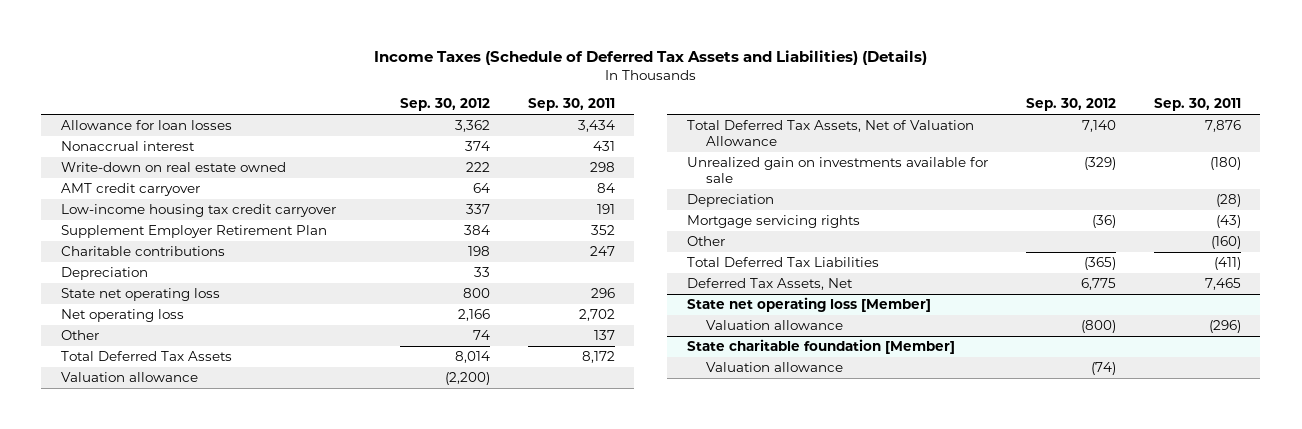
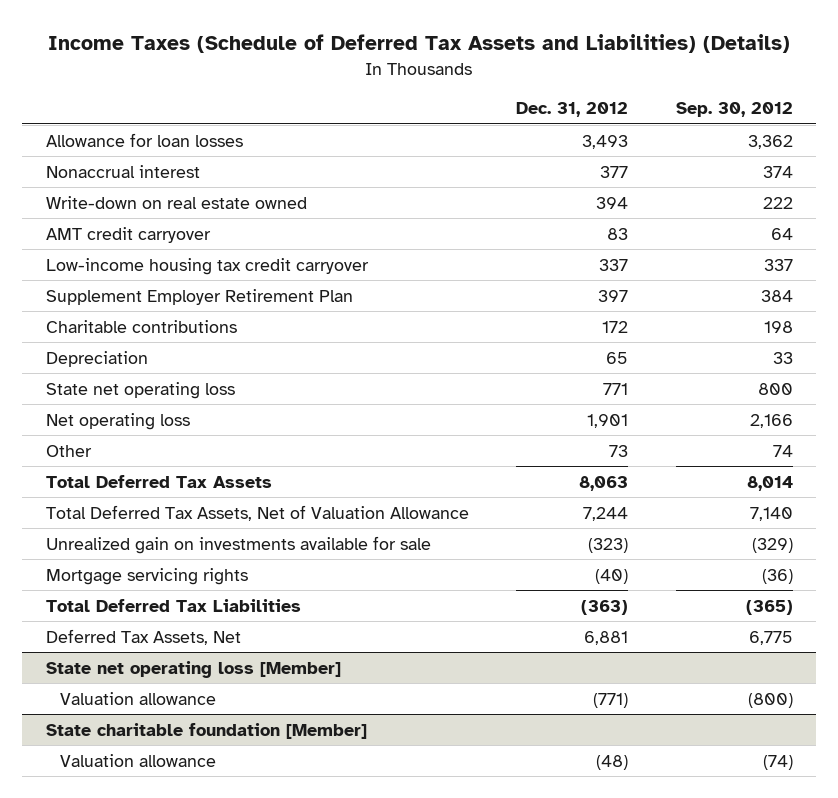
[528,98,616,112] Sep. 30, 2011 -> none
none -> [516,102,629,118] Dec. 31, 2012
[60,372,198,383] Valuation allowance -> none
[686,194,774,208] Depreciation -> none
[686,236,725,247] Other -> none

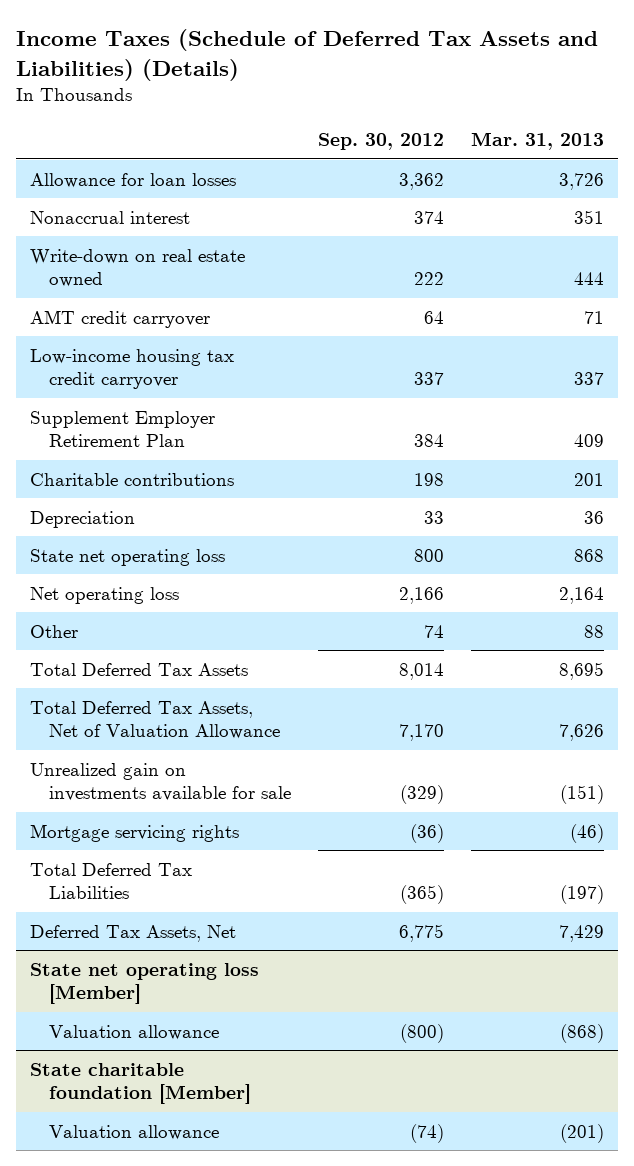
[516,102,629,118] Dec. 31, 2012 -> none
none -> [471,132,605,151] Mar. 31, 2013
[749,506,793,521] 7,140 -> [398,724,444,742] 7,170

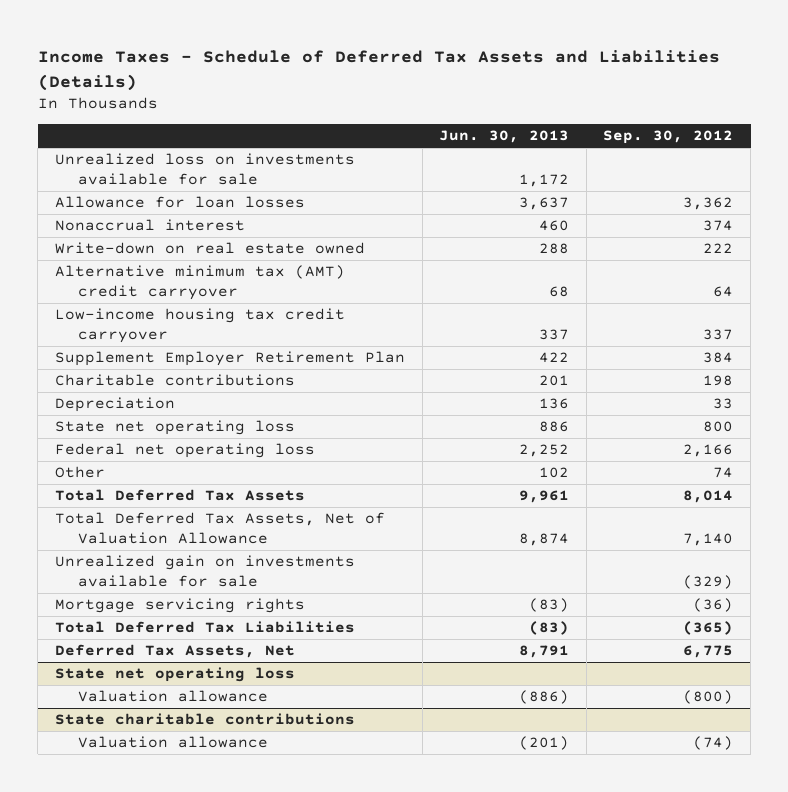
[15,28,598,81] Income Taxes (Schedule of Deferred Tax Assets and Liabilities) (Details) -> [37,50,720,91] Income Taxes - Schedule of Deferred Tax Assets and Liabilities (Details)
[471,132,605,151] Mar. 31, 2013 -> none
none -> [439,130,570,144] Jun. 30, 2013
none -> [54,153,355,185] Unrealized loss on investments available for sale
[29,309,210,328] AMT credit carryover -> [54,265,345,300] Alternative minimum tax (AMT) credit carryover
[29,586,179,604] Net operating loss -> [54,443,315,459] Federal net operating loss
[398,724,444,742] 7,170 -> [683,532,734,546] 7,140
[29,962,259,1005] State net operating loss [Member] -> [54,667,295,683] State net operating loss
[29,1062,251,1105] State charitable foundation [Member] -> none
none -> [54,713,355,726] State charitable contributions

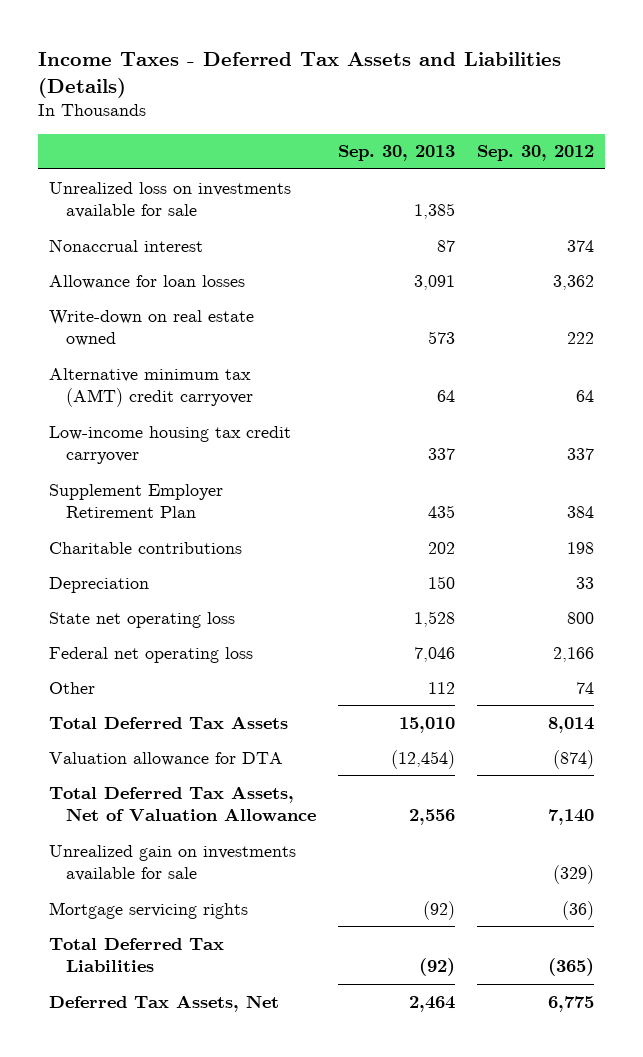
[37,50,720,91] Income Taxes - Schedule of Deferred Tax Assets and Liabilities (Details) -> [38,51,562,98] Income Taxes - Deferred Tax Assets and Liabilities (Details)
[439,130,570,144] Jun. 30, 2013 -> none
none -> [337,145,455,162] Sep. 30, 2013
[54,196,305,209] Allowance for loan losses -> [49,274,246,289] Allowance for loan losses
none -> [49,751,284,766] Valuation allowance for DTA
[54,667,295,683] State net operating loss -> none
[78,690,269,703] Valuation allowance -> none
[54,713,355,726] State charitable contributions -> none
[78,736,269,749] Valuation allowance -> none

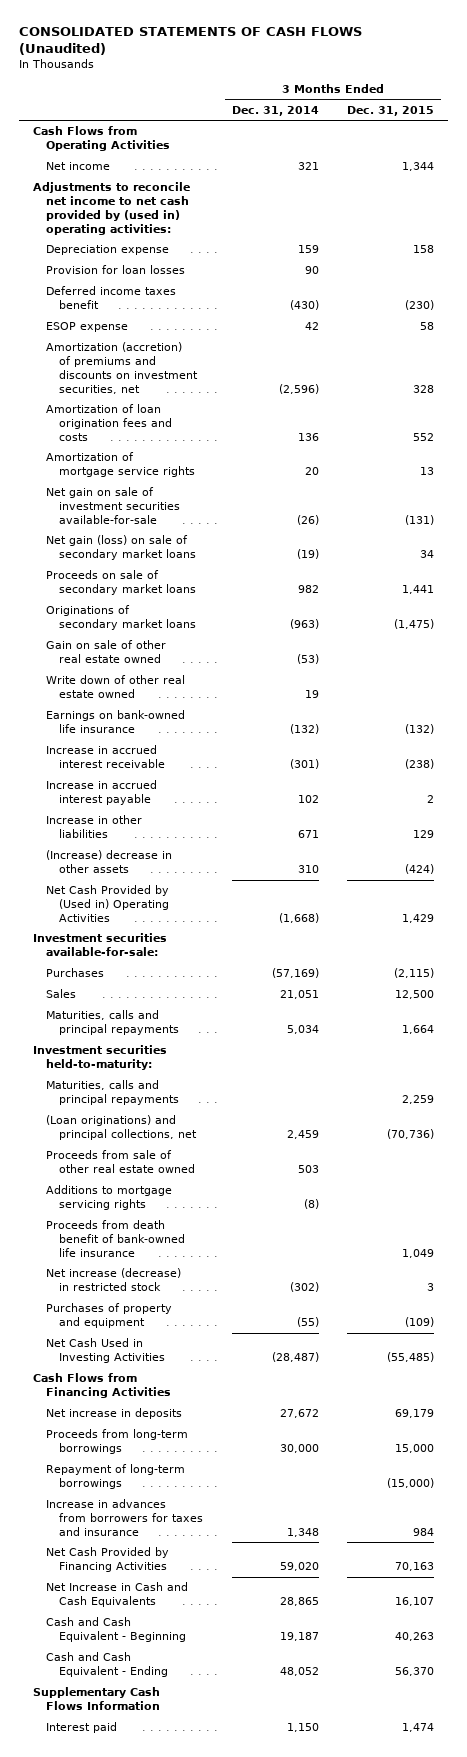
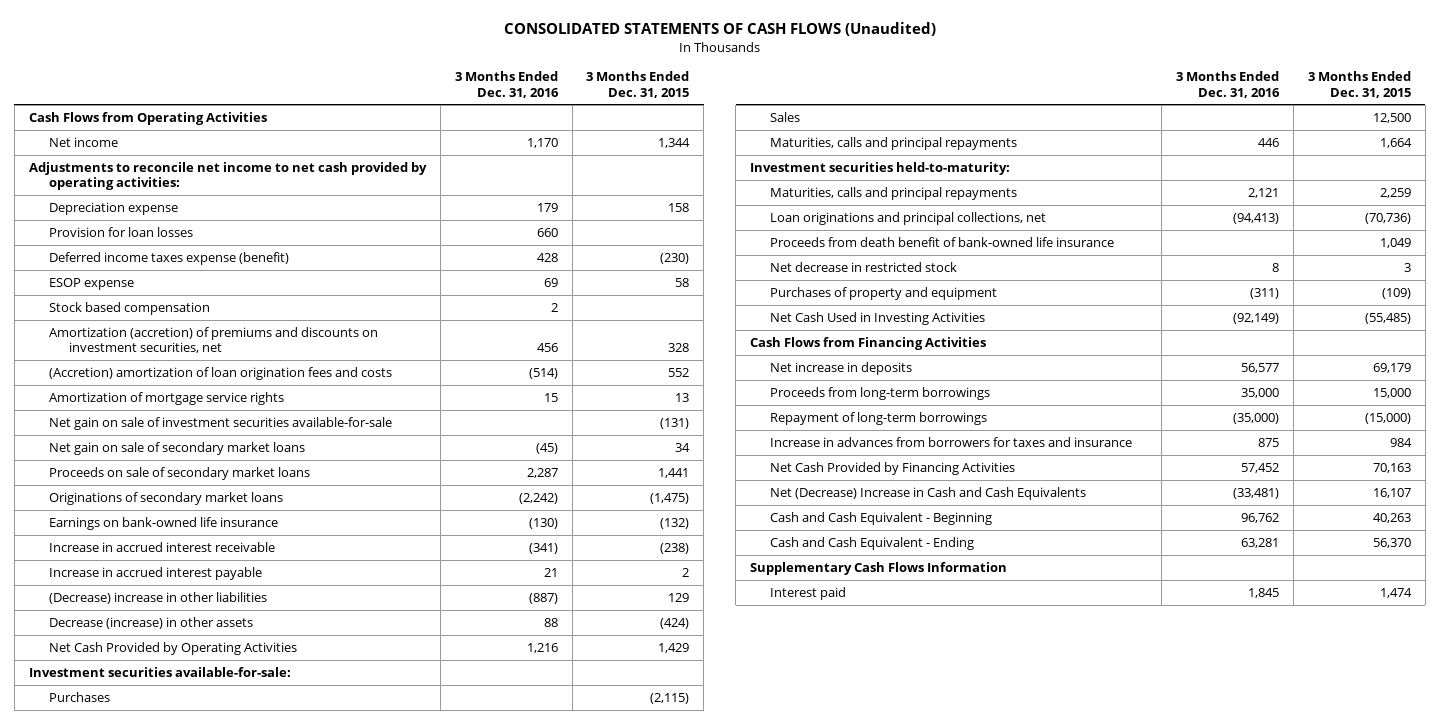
[231,105,319,116] Dec. 31, 2014 -> none
none -> [454,71,559,98] 3 Months Ended Dec. 31, 2016
[33,182,191,236] Adjustments to reconcile net income to net cash provided by (used in) operating activities: -> [28,161,427,191] Adjustments to reconcile net income to net cash provided by operating activities:
[46,286,177,310] Deferred income taxes benefit -> [49,251,290,265] Deferred income taxes expense (benefit)
none -> [49,301,211,315] Stock based compensation
[46,404,173,442] Amortization of loan origination fees and costs -> [49,366,393,380] (Accretion) amortization of loan origination fees and costs
[46,535,197,561] Net gain (loss) on sale of secondary market loans -> [49,441,306,455] Net gain on sale of secondary market loans
[46,640,167,664] Gain on sale of other real estate owned -> none
[46,675,186,699] Write down of other real estate owned -> none
[46,815,143,839] Increase in other liabilities -> [49,591,268,604] (Decrease) increase in other liabilities
[46,850,173,874] (Increase) decrease in other assets -> [49,616,254,629] Decrease (increase) in other assets
[46,885,170,923] Net Cash Provided by (Used in) Operating Activities -> [49,641,298,655] Net Cash Provided by Operating Activities
[46,1150,196,1174] Proceeds from sale of other real estate owned -> none
[46,1185,173,1211] Additions to mortgage servicing rights -> none
[46,1115,198,1141] (Loan originations) and principal collections, net -> [770,211,1047,225] Loan originations and principal collections, net
[46,1268,182,1292] Net increase (decrease) in restricted stock -> [770,261,958,272] Net decrease in restricted stock
[46,1582,189,1608] Net Increase in Cash and Cash Equivalents -> [770,486,1087,500] Net (Decrease) Increase in Cash and Cash Equivalents

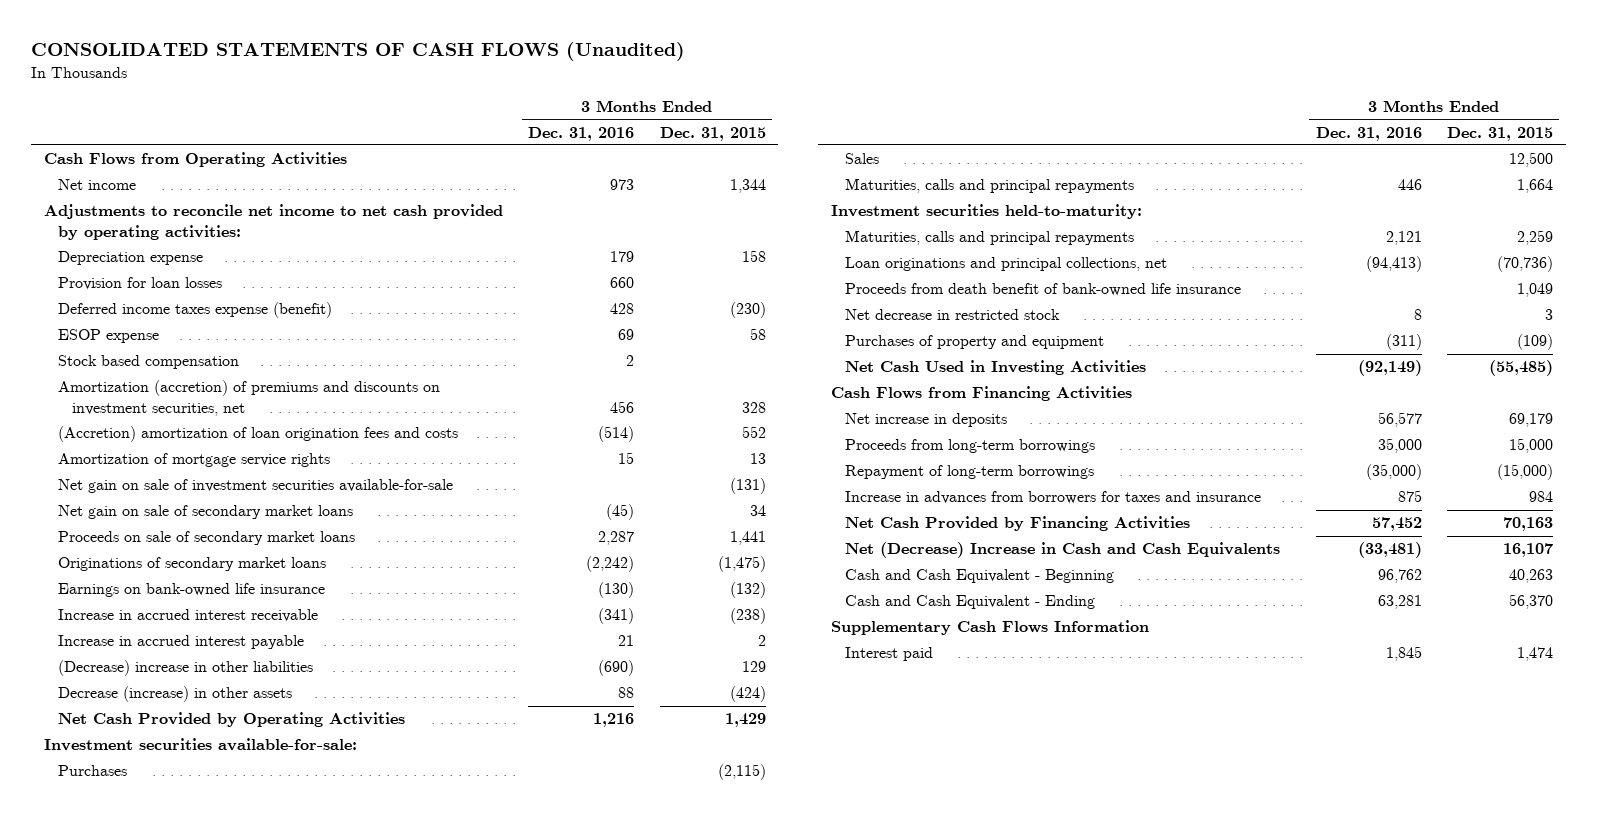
[526,137,558,148] 1,170 -> [610,179,635,191] 973
[528,592,558,604] (887) -> [598,660,635,677] (690)

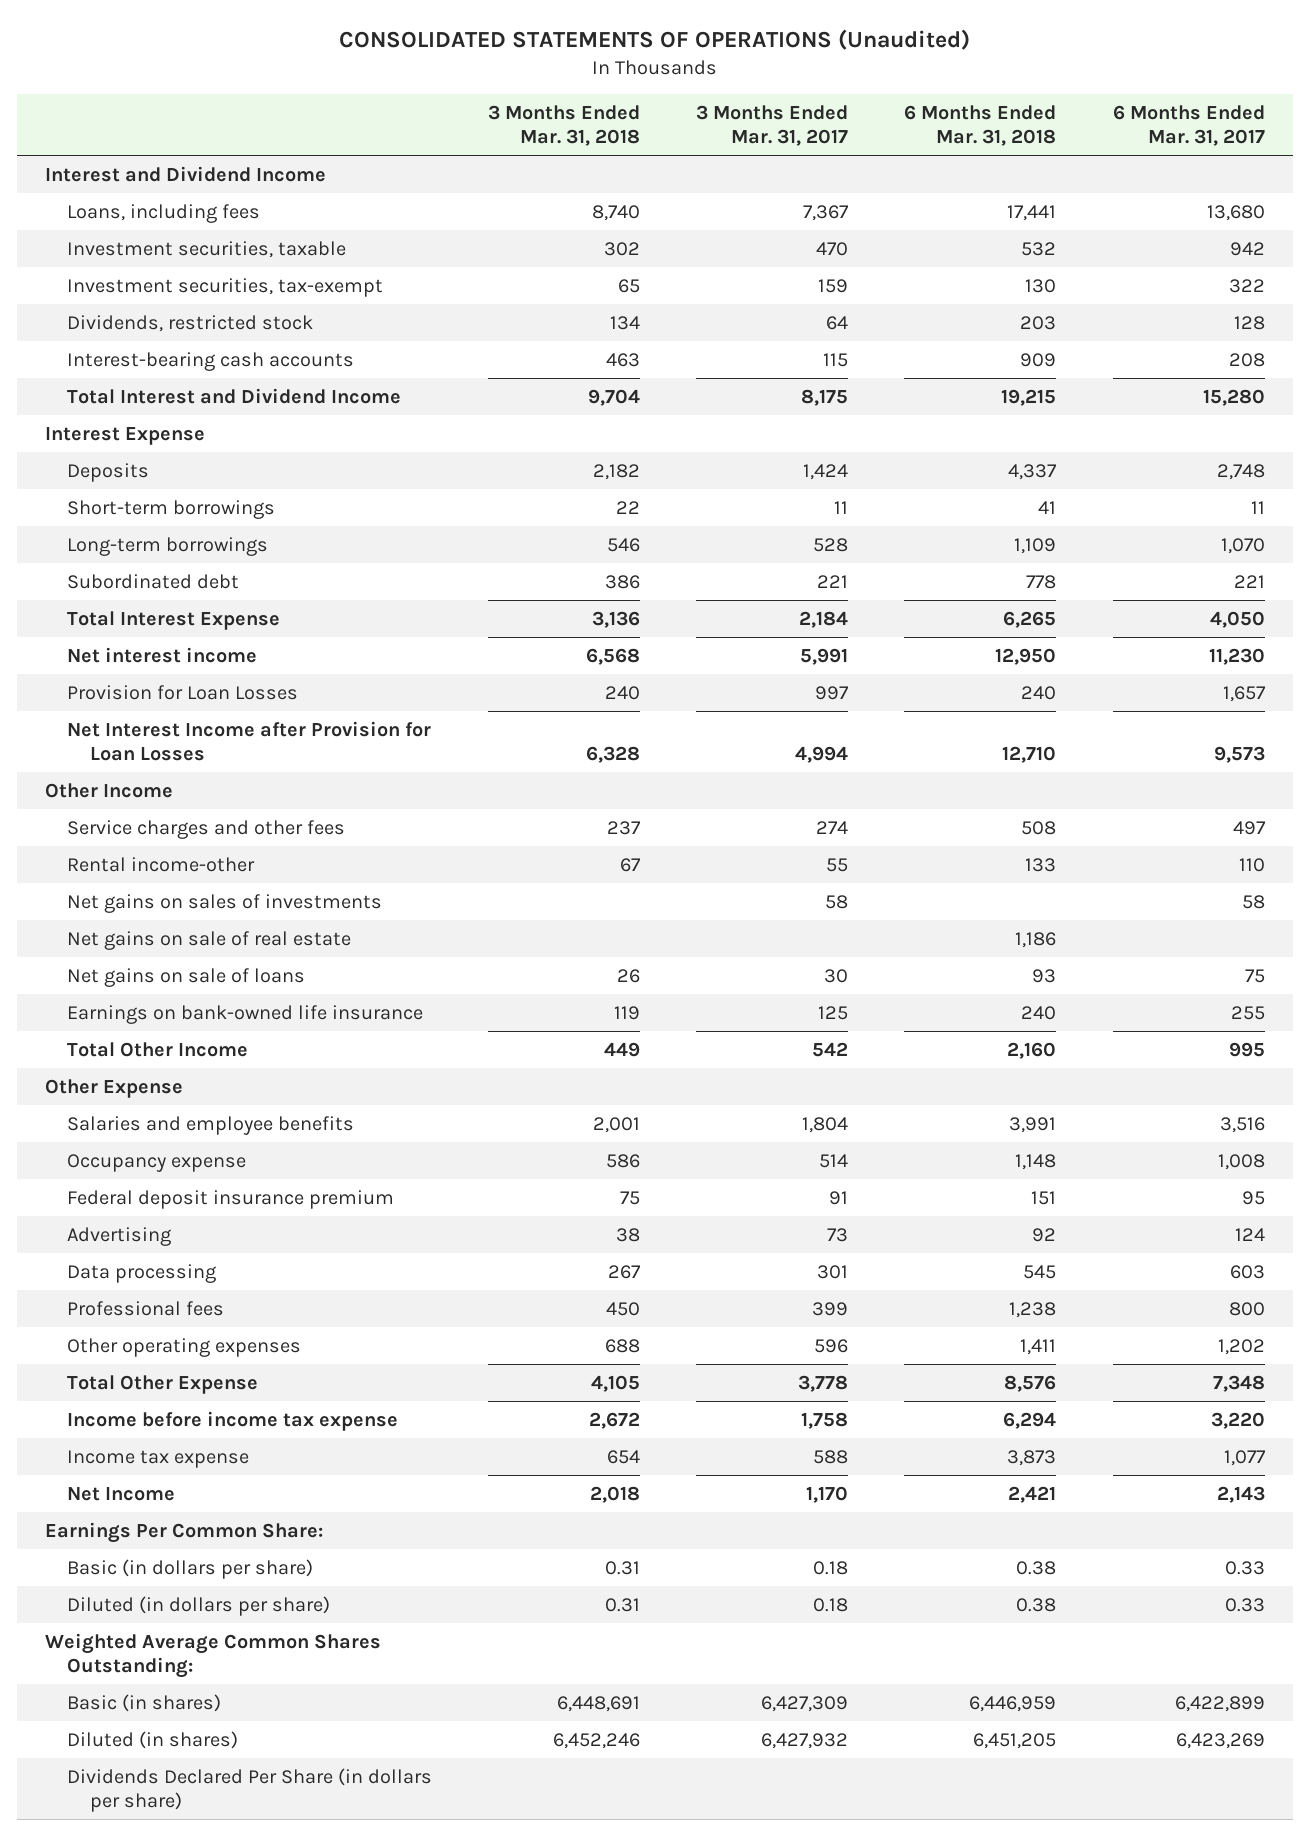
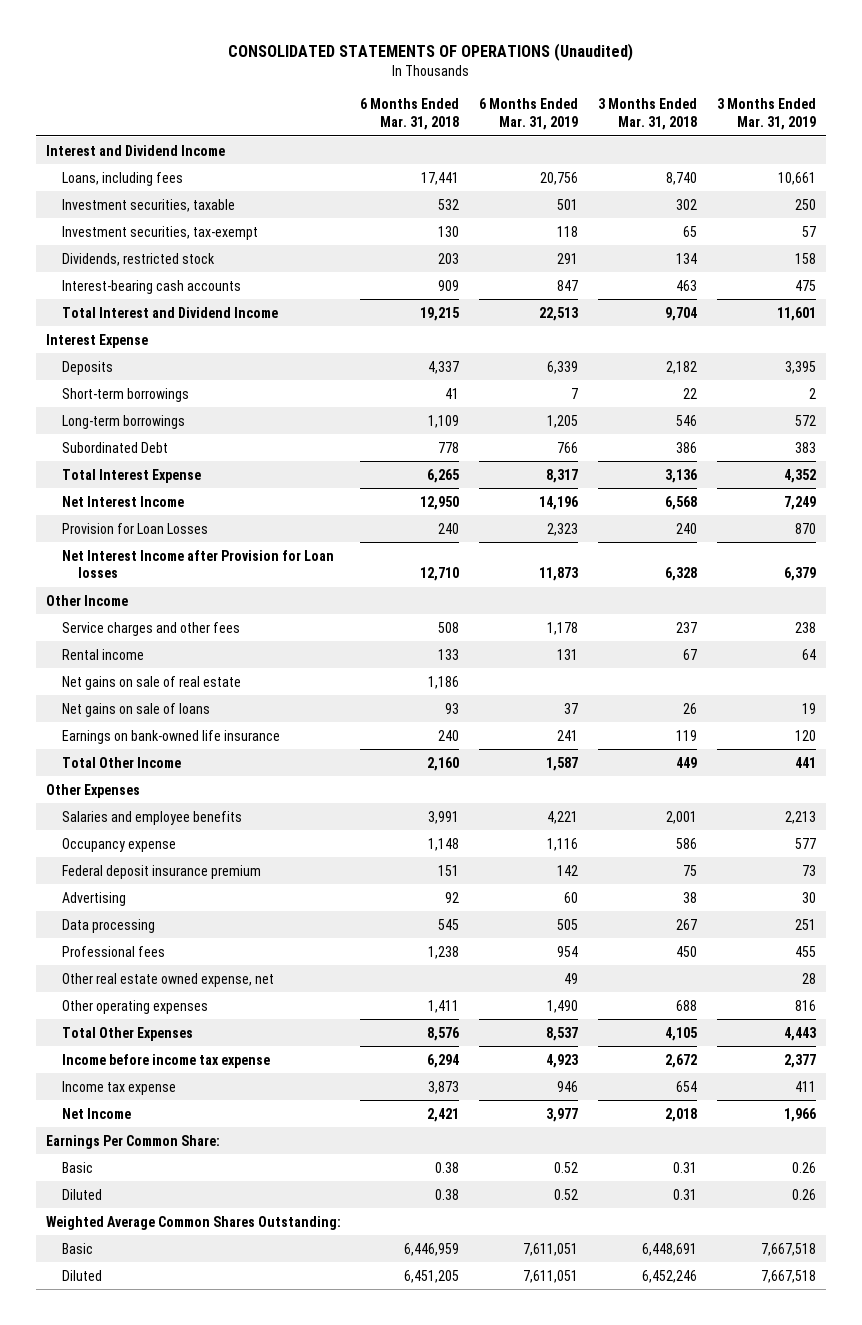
[696,104,849,147] 3 Months Ended Mar. 31, 2017 -> none
[1112,104,1265,147] 6 Months Ended Mar. 31, 2017 -> none
none -> [479,98,579,130] 6 Months Ended Mar. 31, 2019
none -> [717,98,817,130] 3 Months Ended Mar. 31, 2019
[67,573,240,589] Subordinated debt -> [61,441,168,453] Subordinated Debt
[67,646,258,663] Net interest income -> [61,495,184,507] Net Interest Income
[67,720,432,761] Net Interest Income after Provision for Loan Losses -> [61,549,334,579] Net Interest Income after Provision for Loan losses
[67,893,383,913] Net gains on sales of investments -> none
[67,856,256,872] Rental income-other -> [61,648,144,660] Rental income
[44,1078,183,1098] Other Expense -> [45,783,140,798] Other Expenses
none -> [61,972,274,987] Other real estate owned expense, net
[67,1374,259,1394] Total Other Expense -> [61,1026,193,1041] Total Other Expenses
[67,1558,314,1579] Basic (in dollars per share) -> [61,1161,93,1173] Basic
[67,1595,331,1616] Diluted (in dollars per share) -> [61,1188,102,1200] Diluted
[67,1767,433,1812] Dividends Declared Per Share (in dollars per share) -> none
[67,1693,222,1712] Basic (in shares) -> [61,1242,93,1254] Basic
[67,1730,239,1749] Diluted (in shares) -> [61,1269,102,1281] Diluted

